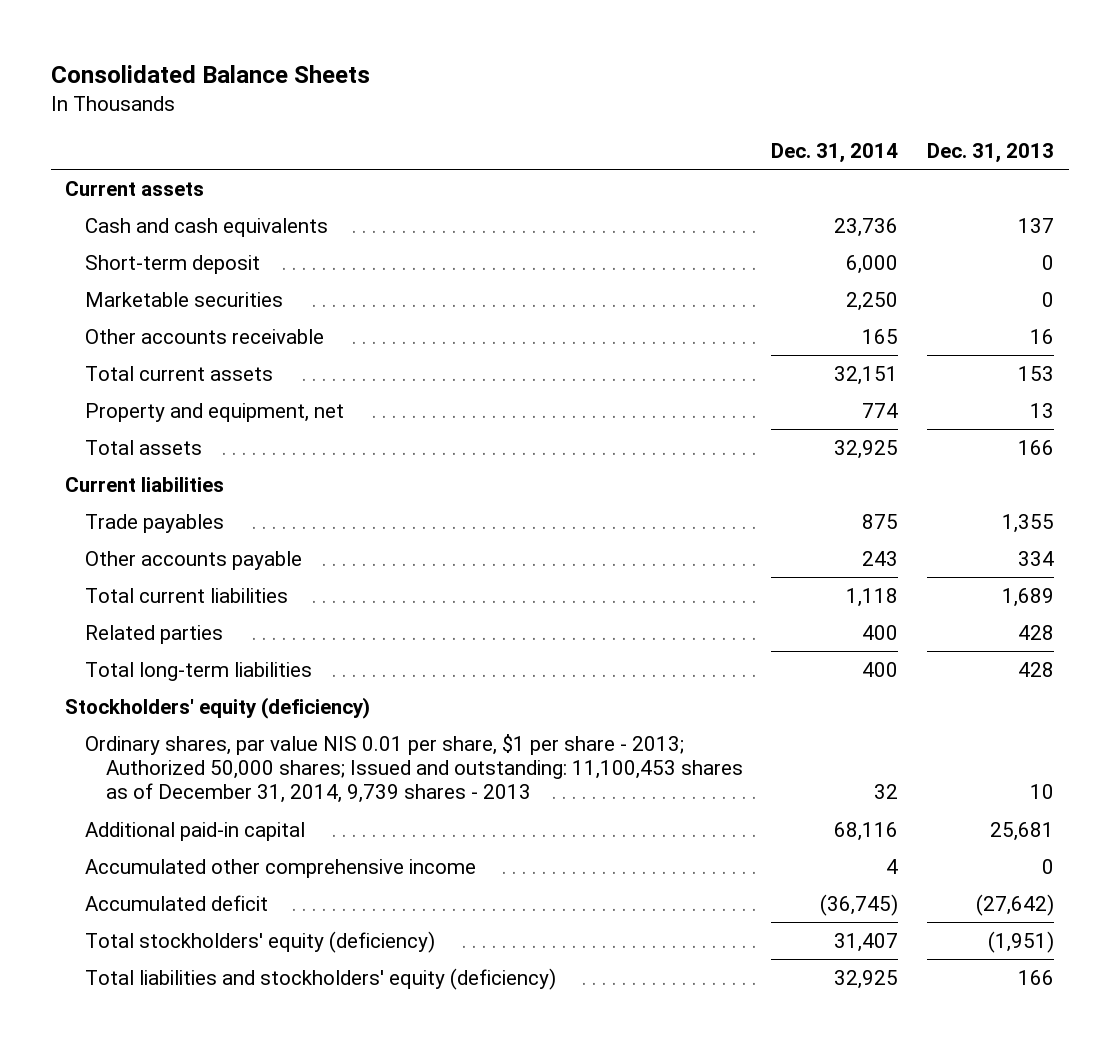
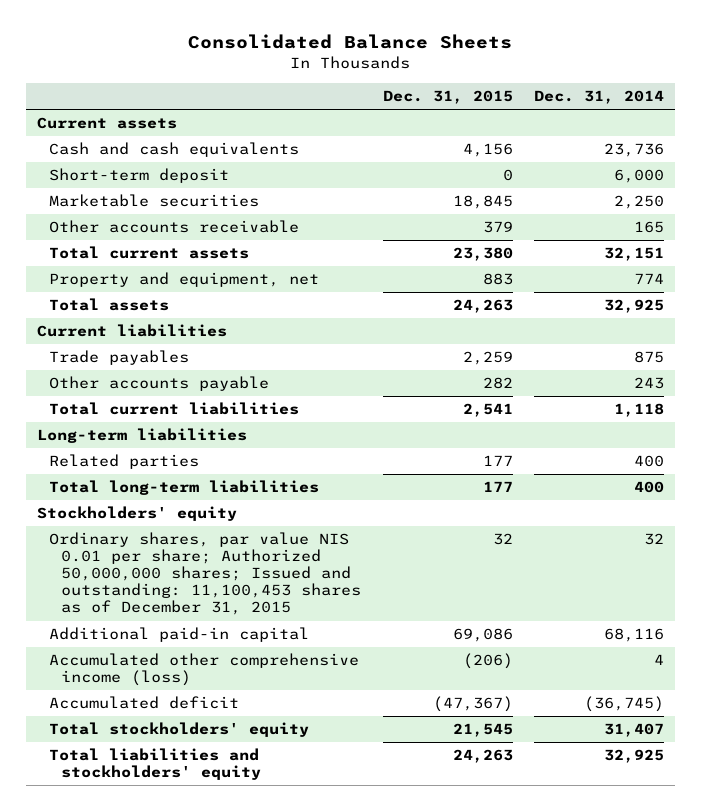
[927,142,1055,163] Dec. 31, 2013 -> none
none -> [382,89,513,104] Dec. 31, 2015
none -> [36,428,247,444] Long-term liabilities
[65,697,371,720] Stockholders' equity (deficiency) -> [36,506,237,522] Stockholders' equity
[85,734,743,804] Ordinary shares, par value NIS 0.01 per share, $1 per share - 2013; Authorized 50,000 shares; Issued and outstanding: 11,100,453 shares as of December 31, 2014, 9,739 shares - 2013 -> [48,532,362,616] Ordinary shares, par value NIS 0.01 per share; Authorized 50,000,000 shares; Issued and outstanding: 11,100,453 shares as of December 31, 2015
[85,859,477,879] Accumulated other comprehensive income -> [48,653,359,687] Accumulated other comprehensive income (loss)
[85,931,436,954] Total stockholders' equity (deficiency) -> [48,722,309,738] Total stockholders' equity
[85,968,557,991] Total liabilities and stockholders' equity (deficiency) -> [48,748,262,781] Total liabilities and stockholders' equity

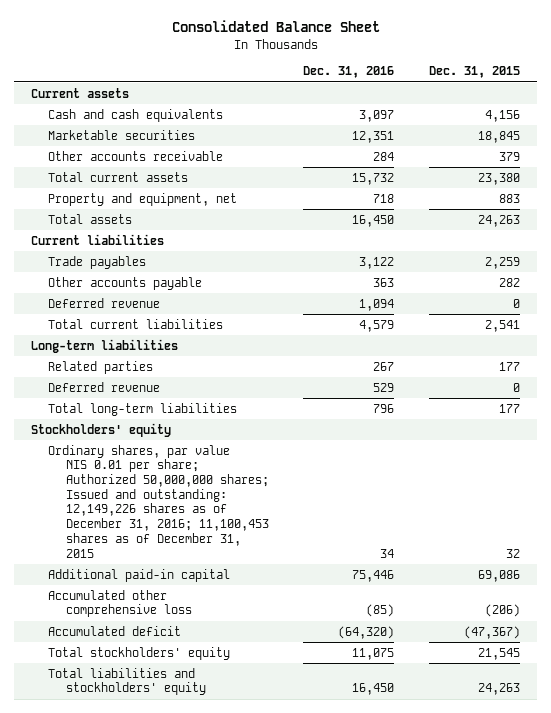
[188,34,513,50] Consolidated Balance Sheets -> [171,20,380,33] Consolidated Balance Sheet
[534,89,665,104] Dec. 31, 2014 -> none
none -> [303,66,395,79] Dec. 31, 2016
[48,168,229,184] Short-term deposit -> none
none -> [48,297,161,308] Deferred revenue
none -> [48,381,161,392] Deferred revenue
[48,532,362,616] Ordinary shares, par value NIS 0.01 per share; Authorized 50,000,000 shares; Issued and outstanding: 11,100,453 shares as of December 31, 2015 -> [48,444,269,558] Ordinary shares, par value NIS 0.01 per share; Authorized 50,000,000 shares; Issued and outstanding: 12,149,226 shares as of December 31, 2016; 11,100,453 shares as of December 31, 2015
[48,653,359,687] Accumulated other comprehensive income (loss) -> [48,589,192,618] Accumulated other comprehensive loss

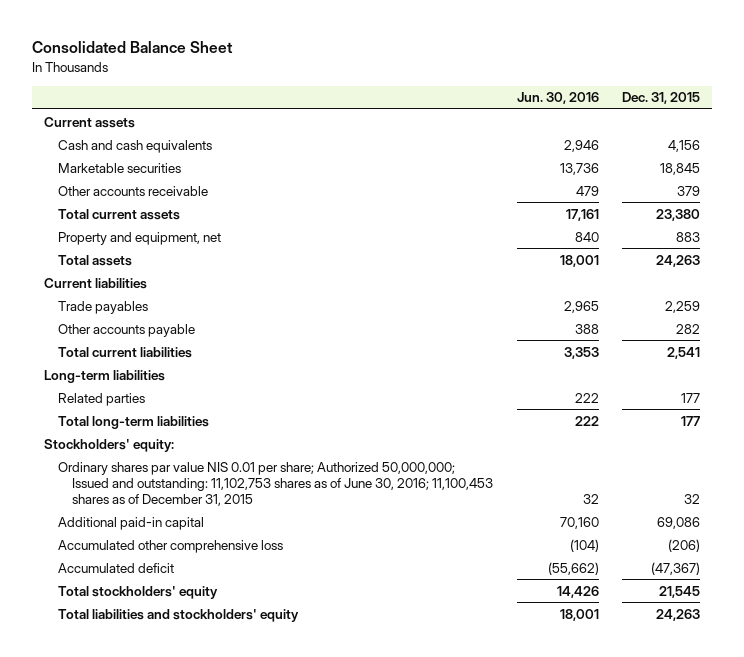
[303,66,395,79] Dec. 31, 2016 -> none
none -> [516,92,599,105] Jun. 30, 2016
[48,297,161,308] Deferred revenue -> none
[48,381,161,392] Deferred revenue -> none
[30,422,171,437] Stockholders' equity -> [43,438,174,452] Stockholders' equity:
[48,444,269,558] Ordinary shares, par value NIS 0.01 per share; Authorized 50,000,000 shares; Issued and outstanding: 12,149,226 shares as of December 31, 2016; 11,100,453 shares as of December 31, 2015 -> [58,461,494,506] Ordinary shares par value NIS 0.01 per share; Authorized 50,000,000; Issued and outstanding: 11,102,753 shares as of June 30, 2016; 11,100,453 shares as of December 31, 2015

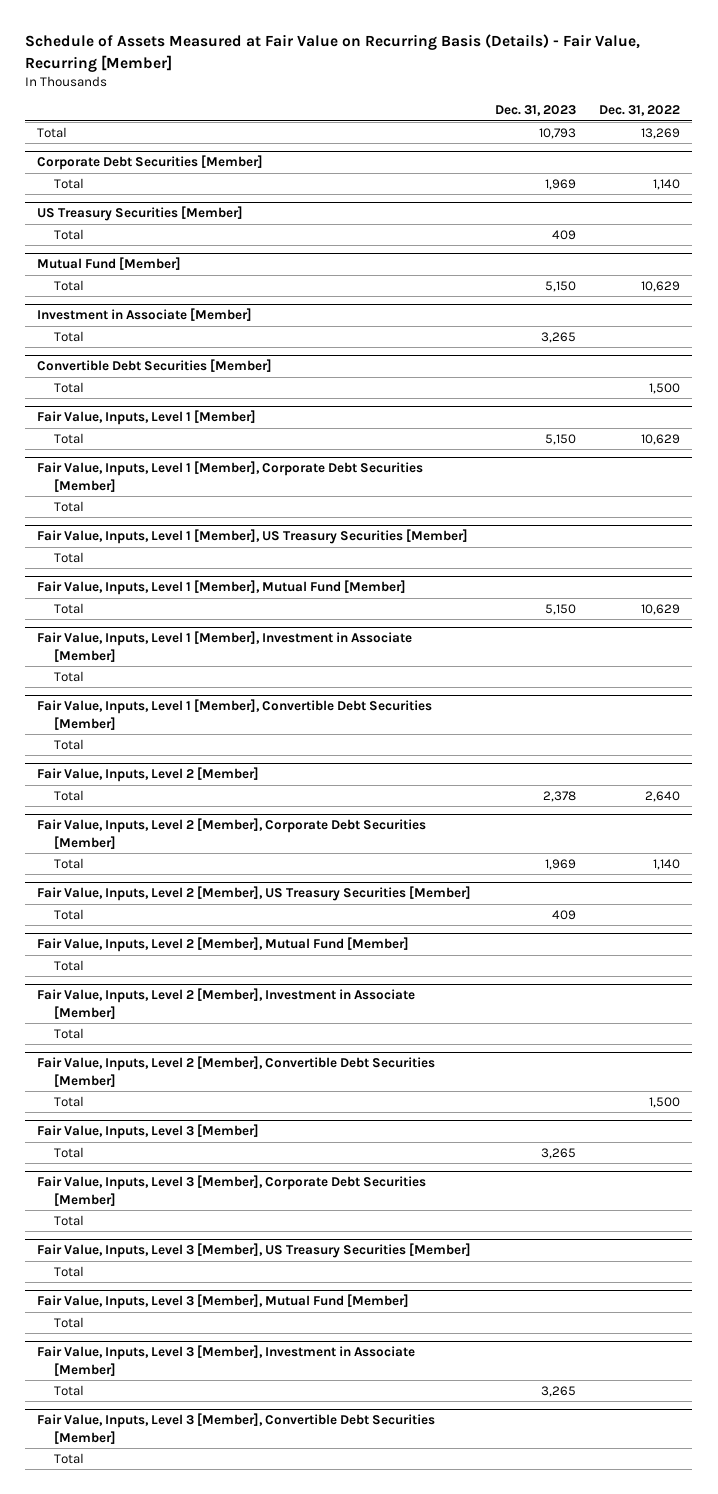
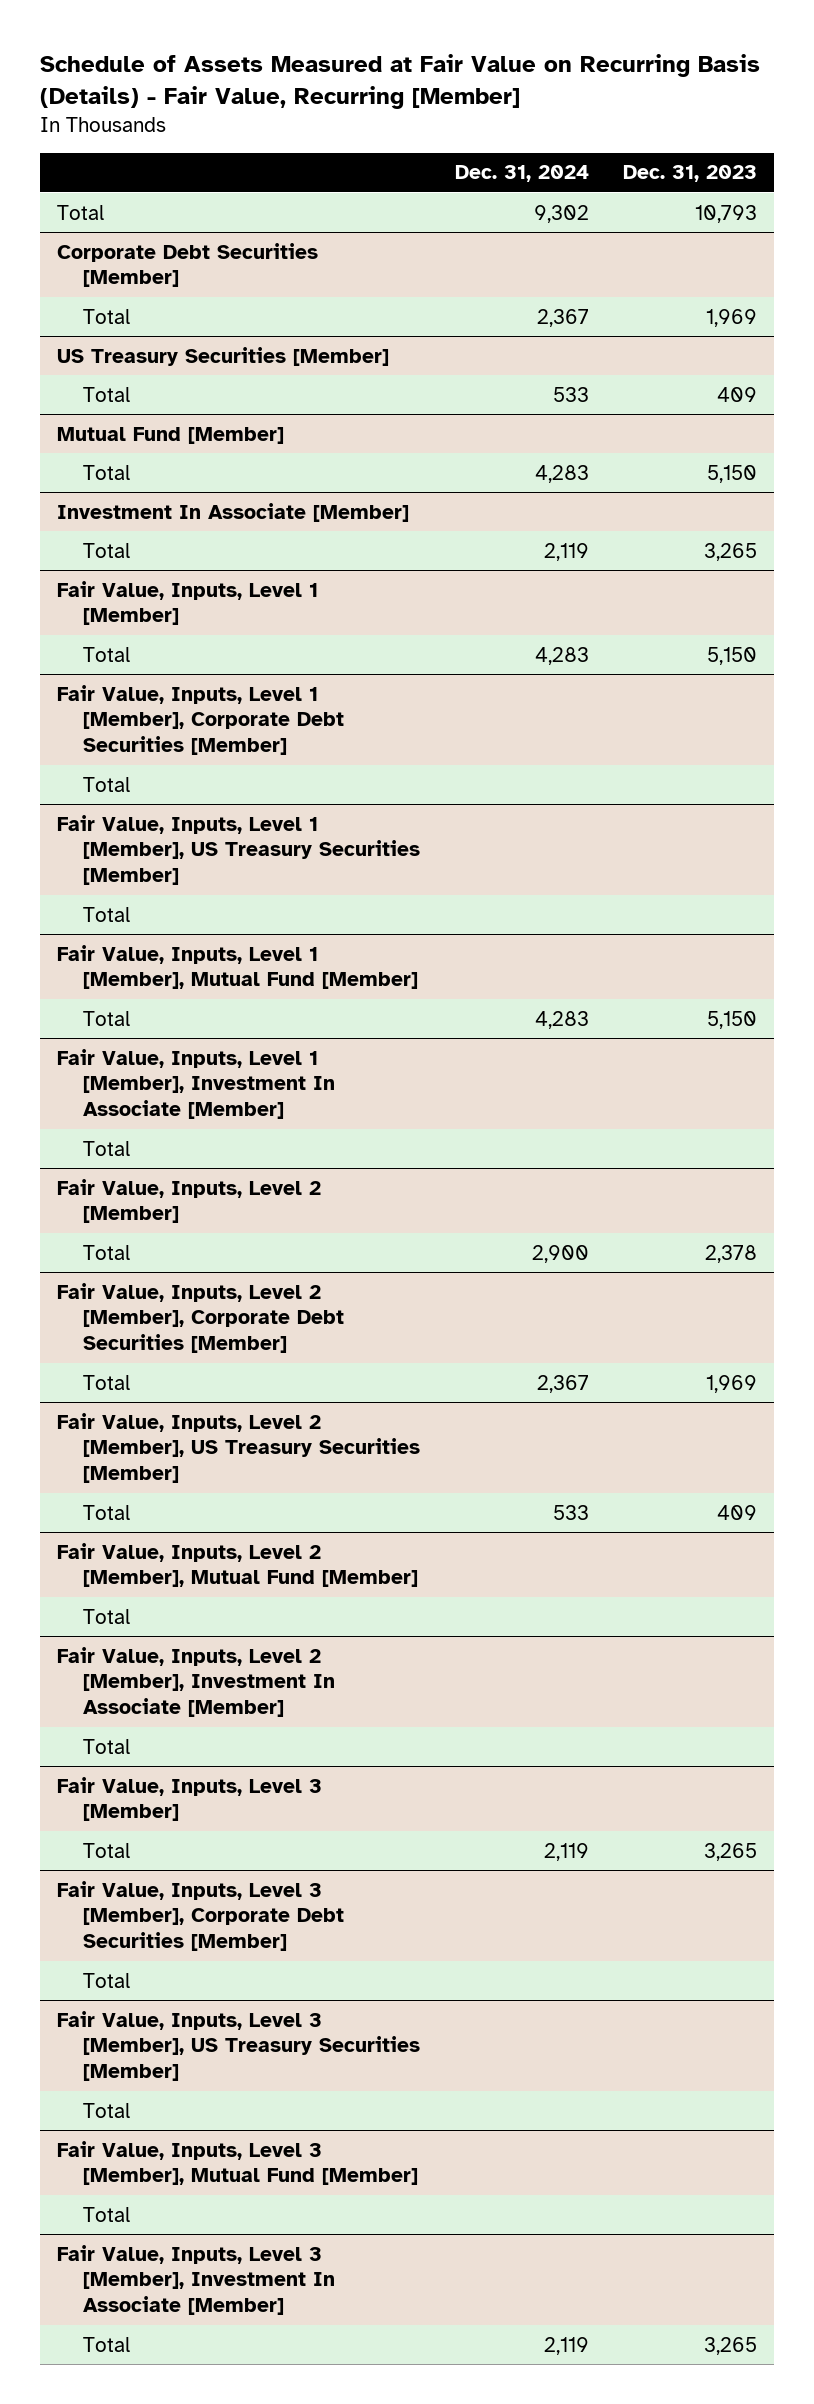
[599,105,681,117] Dec. 31, 2022 -> none
none -> [454,165,589,183] Dec. 31, 2024
[37,308,253,322] Investment in Associate [Member] -> [57,502,410,522] Investment In Associate [Member]
[37,359,273,373] Convertible Debt Securities [Member] -> none
[53,381,84,393] Total -> none
[53,670,84,682] Total -> none
[37,699,433,730] Fair Value, Inputs, Level 1 [Member], Convertible Debt Securities [Member] -> none
[37,631,413,662] Fair Value, Inputs, Level 1 [Member], Investment in Associate [Member] -> [57,1048,336,1120] Fair Value, Inputs, Level 1 [Member], Investment In Associate [Member]
[53,1027,84,1039] Total -> none
[37,1056,436,1087] Fair Value, Inputs, Level 2 [Member], Convertible Debt Securities [Member] -> none
[37,988,416,1019] Fair Value, Inputs, Level 2 [Member], Investment in Associate [Member] -> [57,1646,336,1718] Fair Value, Inputs, Level 2 [Member], Investment In Associate [Member]
[37,1345,416,1376] Fair Value, Inputs, Level 3 [Member], Investment in Associate [Member] -> [57,2244,336,2316] Fair Value, Inputs, Level 3 [Member], Investment In Associate [Member]
[37,1413,436,1444] Fair Value, Inputs, Level 3 [Member], Convertible Debt Securities [Member] -> none
[53,1452,84,1464] Total -> none

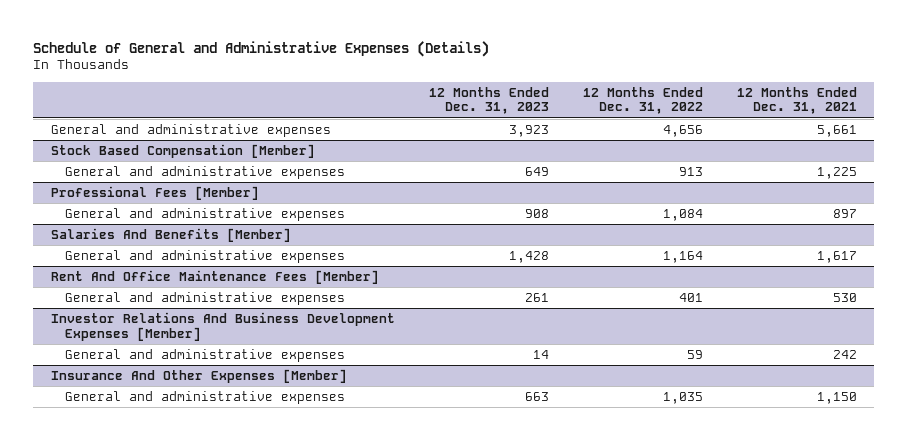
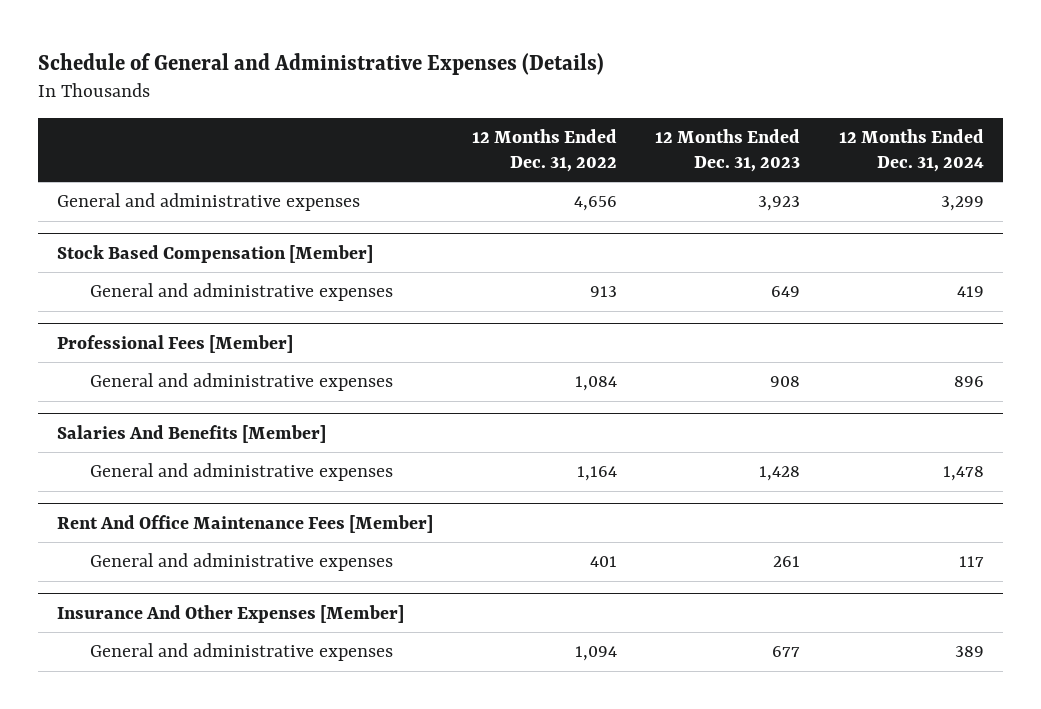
[737,86,858,115] 12 Months Ended Dec. 31, 2021 -> none
none -> [838,129,984,172] 12 Months Ended Dec. 31, 2024
[50,311,395,341] Investor Relations And Business Development Expenses [Member] -> none
[64,348,345,362] General and administrative expenses -> none
[524,391,549,401] 663 -> [772,646,801,658] 677
[663,391,704,404] 1,035 -> [574,646,617,662] 1,094

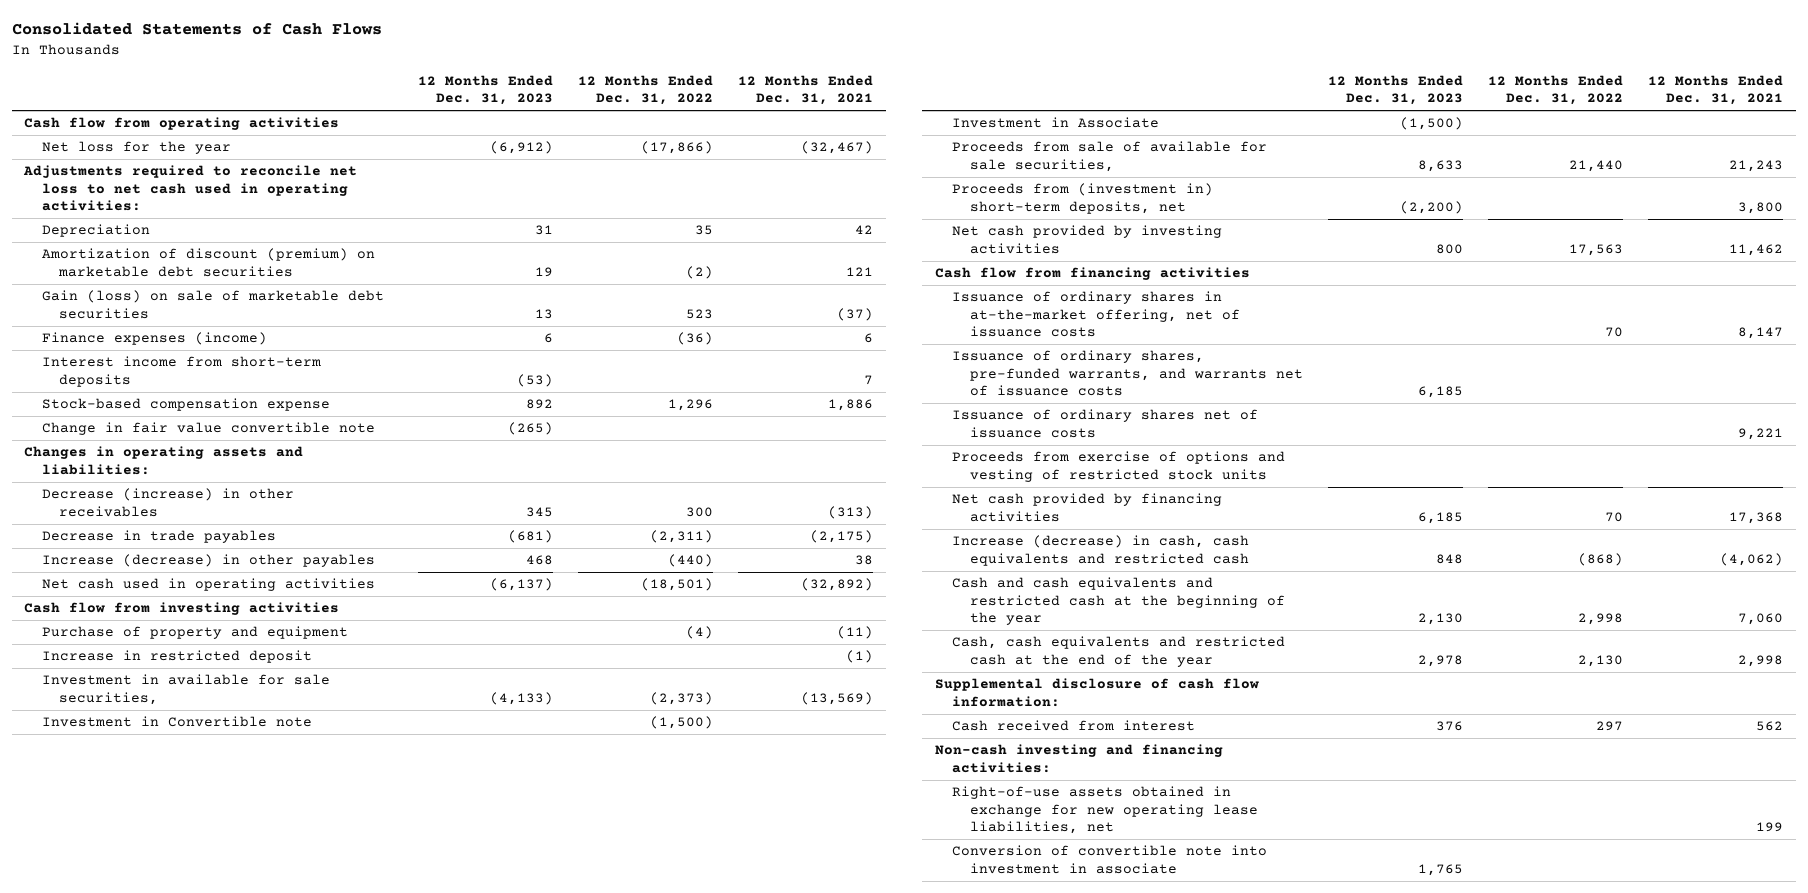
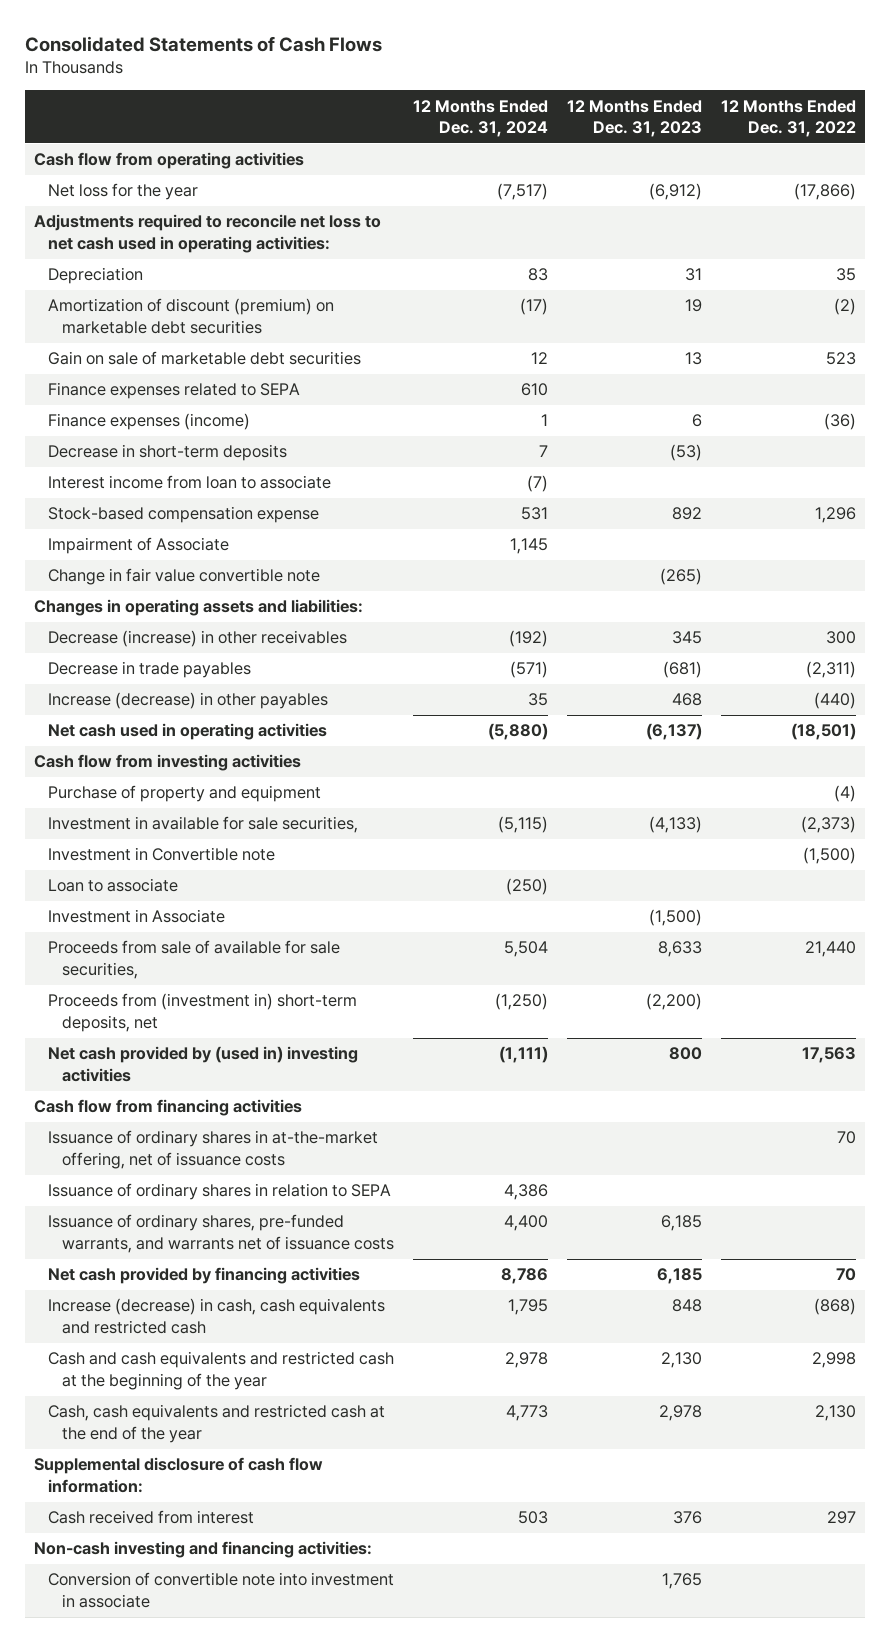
[737,74,873,106] 12 Months Ended Dec. 31, 2021 -> none
none -> [413,99,549,138] 12 Months Ended Dec. 31, 2024
[41,290,384,319] Gain (loss) on sale of marketable debt securities -> [48,351,362,366] Gain on sale of marketable debt securities
none -> [48,382,301,400] Finance expenses related to SEPA
[41,356,321,387] Interest income from short-term deposits -> none
none -> [48,444,288,462] Decrease in short-term deposits
none -> [48,475,332,490] Interest income from loan to associate
none -> [48,537,230,555] Impairment of Associate
[41,650,312,664] Increase in restricted deposit -> none
none -> [48,878,179,893] Loan to associate
[952,225,1223,254] Net cash provided by investing activities -> [48,1046,359,1083] Net cash provided by (used in) investing activities
none -> [48,1183,392,1201] Issuance of ordinary shares in relation to SEPA
[952,409,1259,438] Issuance of ordinary shares net of issuance costs -> none
[952,451,1286,482] Proceeds from exercise of options and vesting of restricted stock units -> none
[952,786,1258,835] Right-of-use assets obtained in exchange for new operating lease liabilities, net -> none

